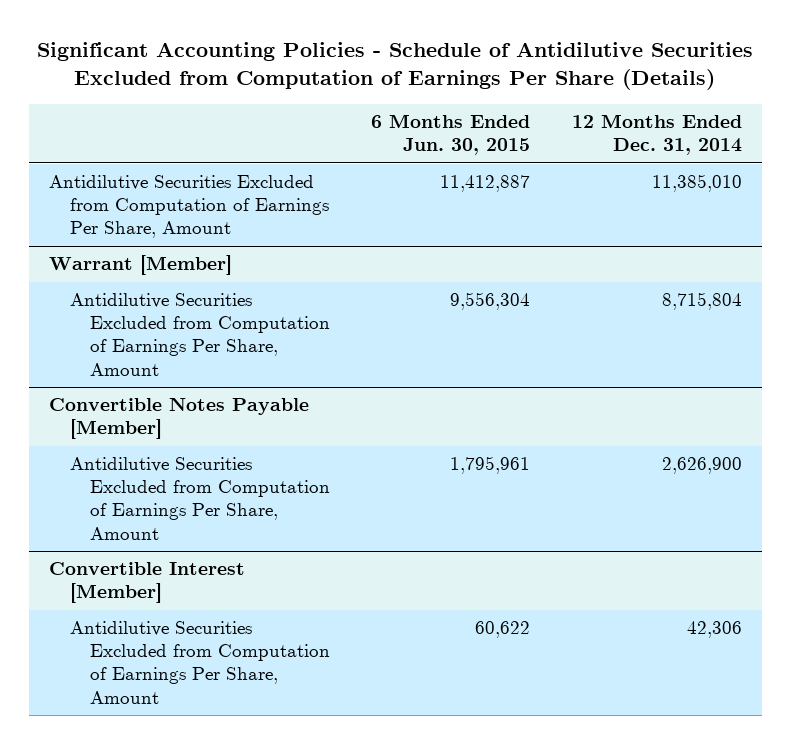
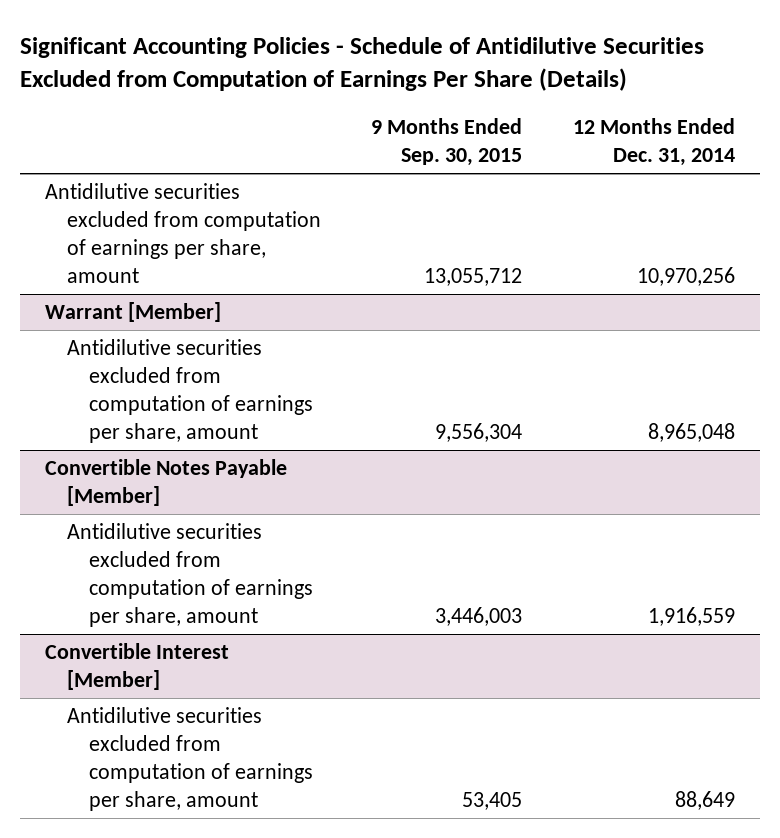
[371,114,531,156] 6 Months Ended Jun. 30, 2015 -> none
none -> [371,117,523,167] 9 Months Ended Sep. 30, 2015
[49,175,329,239] Antidilutive Securities Excluded from Computation of Earnings Per Share, Amount -> [45,183,322,284] Antidilutive securities excluded from computation of earnings per share, amount
[651,174,742,193] 11,385,010 -> [636,267,735,287] 10,970,256
[69,293,331,376] Antidilutive Securities Excluded from Computation of Earnings Per Share, Amount -> [67,339,314,444] Antidilutive securities excluded from computation of earnings per share, amount
[661,292,742,311] 8,715,804 -> [647,423,735,443] 8,965,048
[69,457,331,540] Antidilutive Securities Excluded from Computation of Earnings Per Share, Amount -> [67,523,314,628] Antidilutive securities excluded from computation of earnings per share, amount
[661,457,742,475] 2,626,900 -> [647,607,735,627] 1,916,559
[69,621,331,704] Antidilutive Securities Excluded from Computation of Earnings Per Share, Amount -> [67,707,314,812] Antidilutive securities excluded from computation of earnings per share, amount
[686,621,742,639] 42,306 -> [674,791,735,811] 88,649

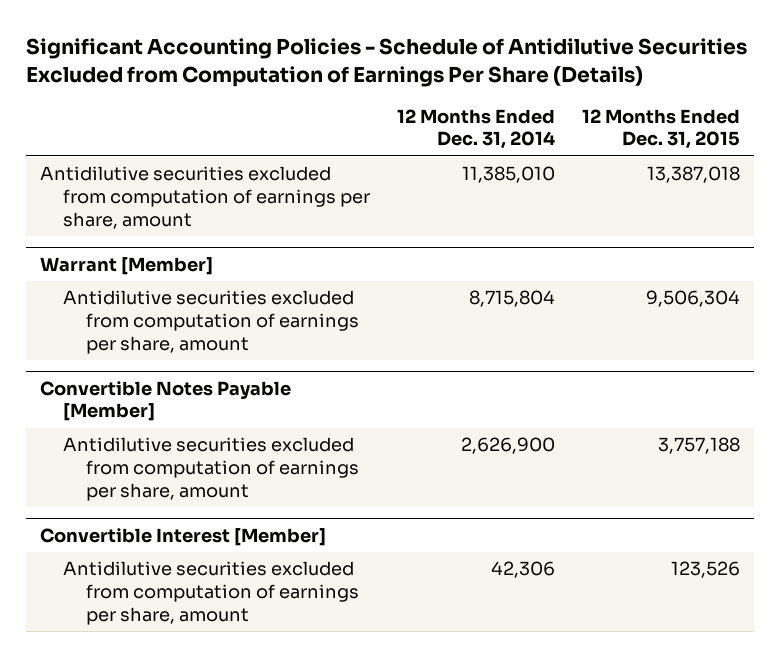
[371,117,523,167] 9 Months Ended Sep. 30, 2015 -> none
none -> [582,108,741,150] 12 Months Ended Dec. 31, 2015
[636,267,735,287] 10,970,256 -> [462,166,556,184] 11,385,010
[647,423,735,443] 8,965,048 -> [469,290,556,308] 8,715,804
[647,607,735,627] 1,916,559 -> [461,437,556,455] 2,626,900
[674,791,735,811] 88,649 -> [491,561,556,579] 42,306

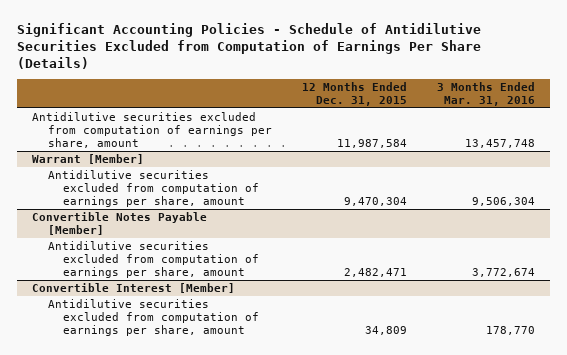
[397,108,556,150] 12 Months Ended Dec. 31, 2014 -> none
none -> [436,82,535,107] 3 Months Ended Mar. 31, 2016
[647,166,741,184] 13,387,018 -> [336,138,407,148] 11,987,584
[646,290,741,308] 9,506,304 -> [343,196,407,206] 9,470,304
[658,437,741,455] 3,757,188 -> [343,267,407,277] 2,482,471
[671,561,741,579] 123,526 -> [364,325,407,335] 34,809

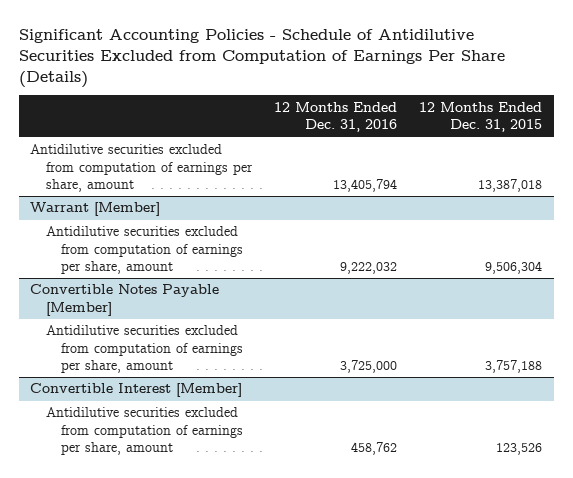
[436,82,535,107] 3 Months Ended Mar. 31, 2016 -> none
none -> [274,101,398,133] 12 Months Ended Dec. 31, 2016
[336,138,407,148] 11,987,584 -> [478,179,543,193] 13,387,018
[343,196,407,206] 9,470,304 -> [485,261,543,275] 9,506,304
[343,267,407,277] 2,482,471 -> [485,360,543,374] 3,757,188
[364,325,407,335] 34,809 -> [496,443,543,456] 123,526

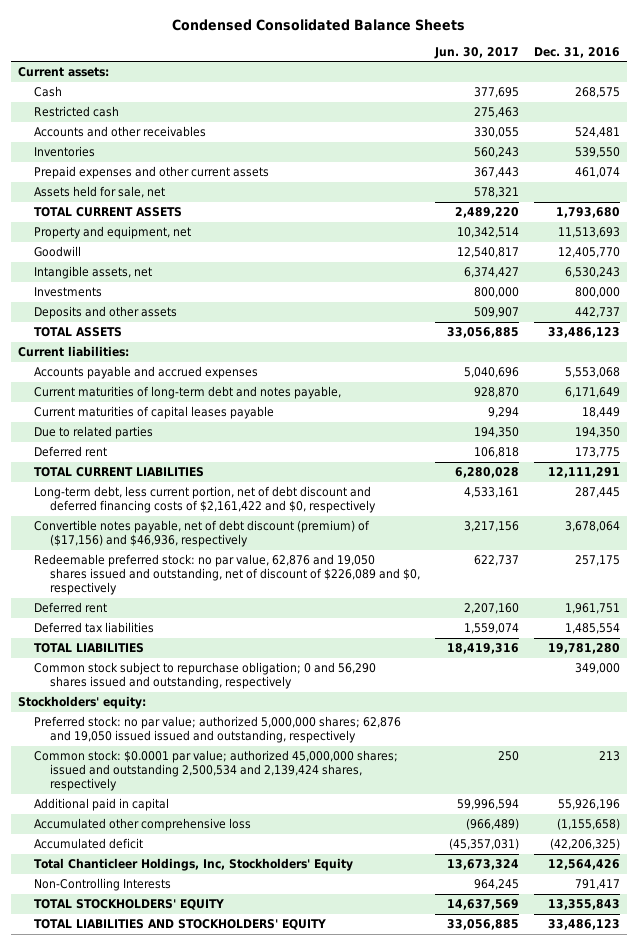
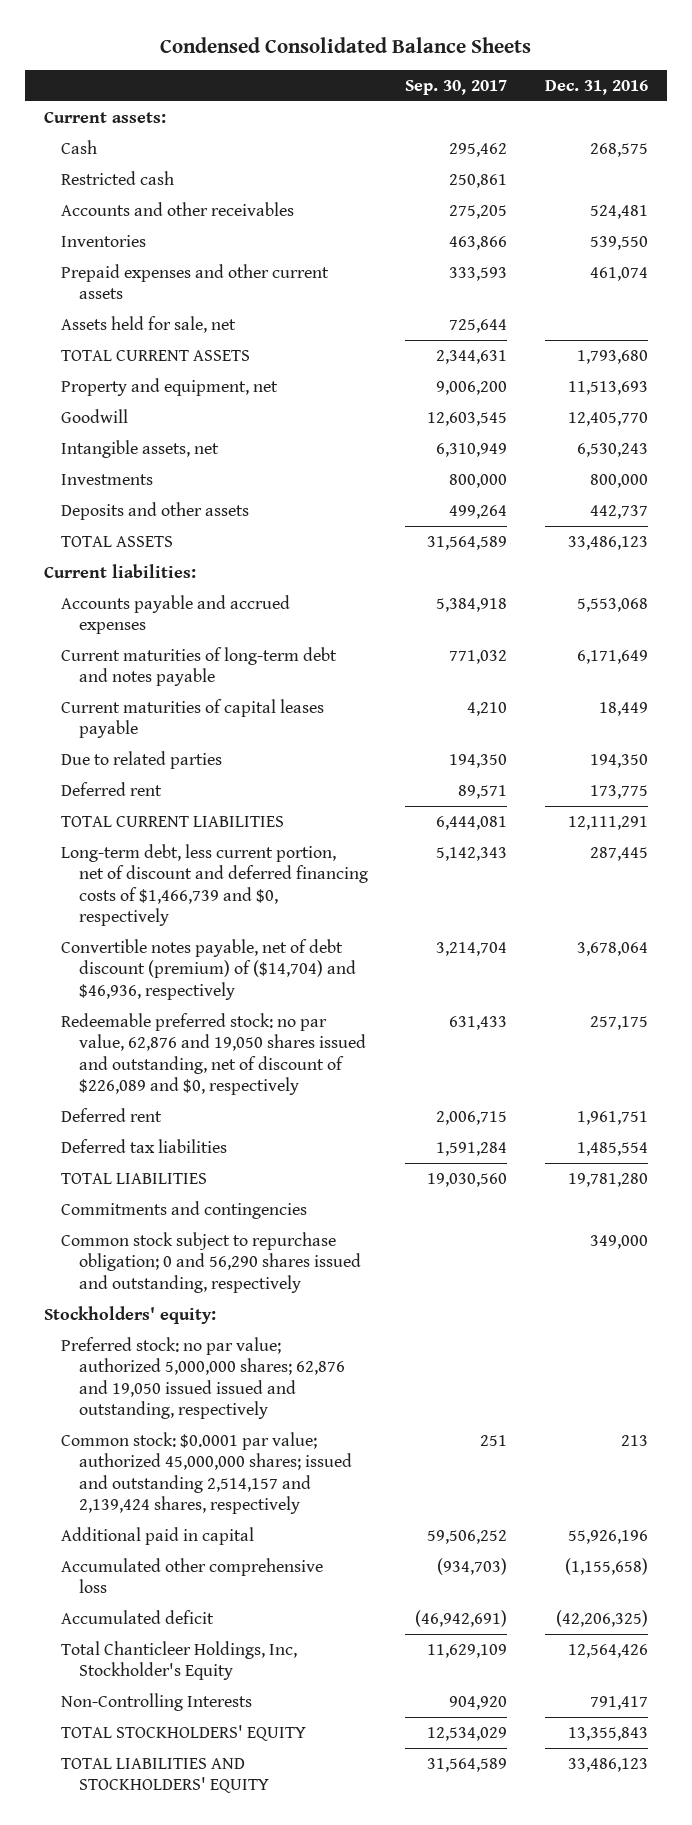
[433,46,519,59] Jun. 30, 2017 -> none
none -> [405,80,508,96] Sep. 30, 2017
[34,386,342,400] Current maturities of long-term debt and notes payable, -> [61,646,338,687] Current maturities of long-term debt and notes payable
[34,486,377,514] Long-term debt, less current portion, net of debt discount and deferred financing costs of $2,161,422 and $0, respectively -> [61,843,368,927] Long-term debt, less current portion, net of discount and deferred financing costs of $1,466,739 and $0, respectively
[34,520,371,548] Convertible notes payable, net of debt discount (premium) of ($17,156) and $46,936, respectively -> [61,938,356,1000] Convertible notes payable, net of debt discount (premium) of ($14,704) and $46,936, respectively
none -> [61,1200,308,1219] Commitments and contingencies
[34,750,399,792] Common stock: $0.0001 par value; authorized 45,000,000 shares; issued and outstanding 2,500,534 and 2,139,424 shares, respectively -> [61,1431,352,1515] Common stock: $0.0001 par value; authorized 45,000,000 shares; issued and outstanding 2,514,157 and 2,139,424 shares, respectively
[34,858,354,872] Total Chanticleer Holdings, Inc, Stockholders' Equity -> [61,1640,298,1681] Total Chanticleer Holdings, Inc, Stockholder's Equity

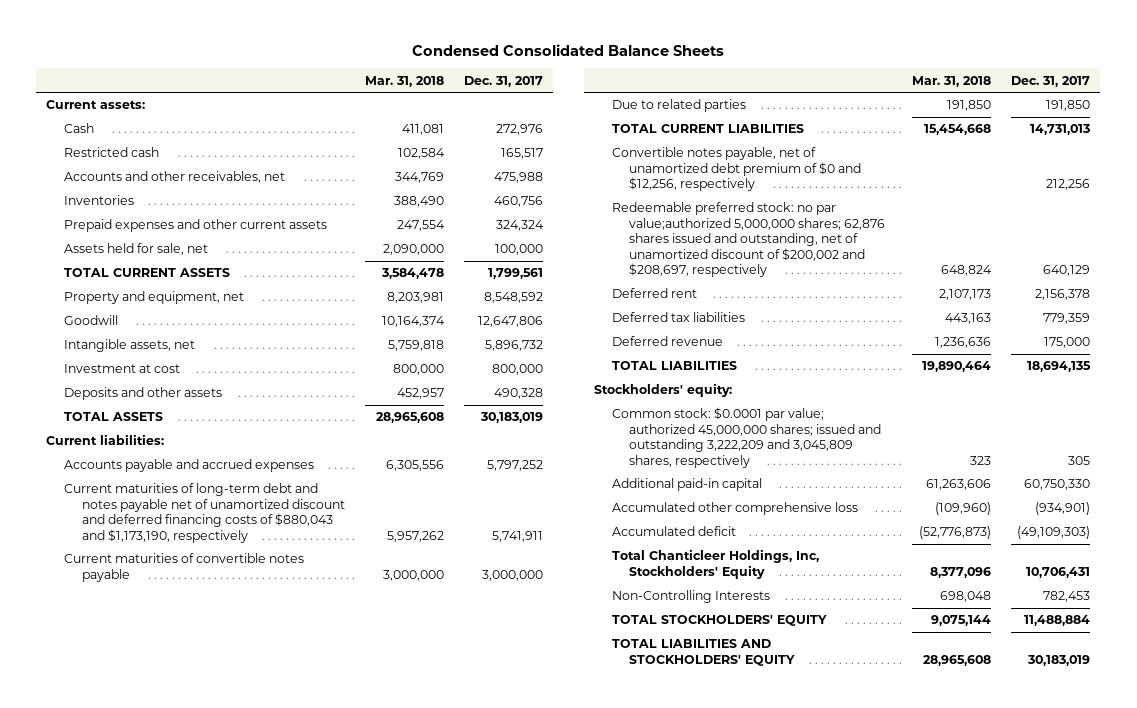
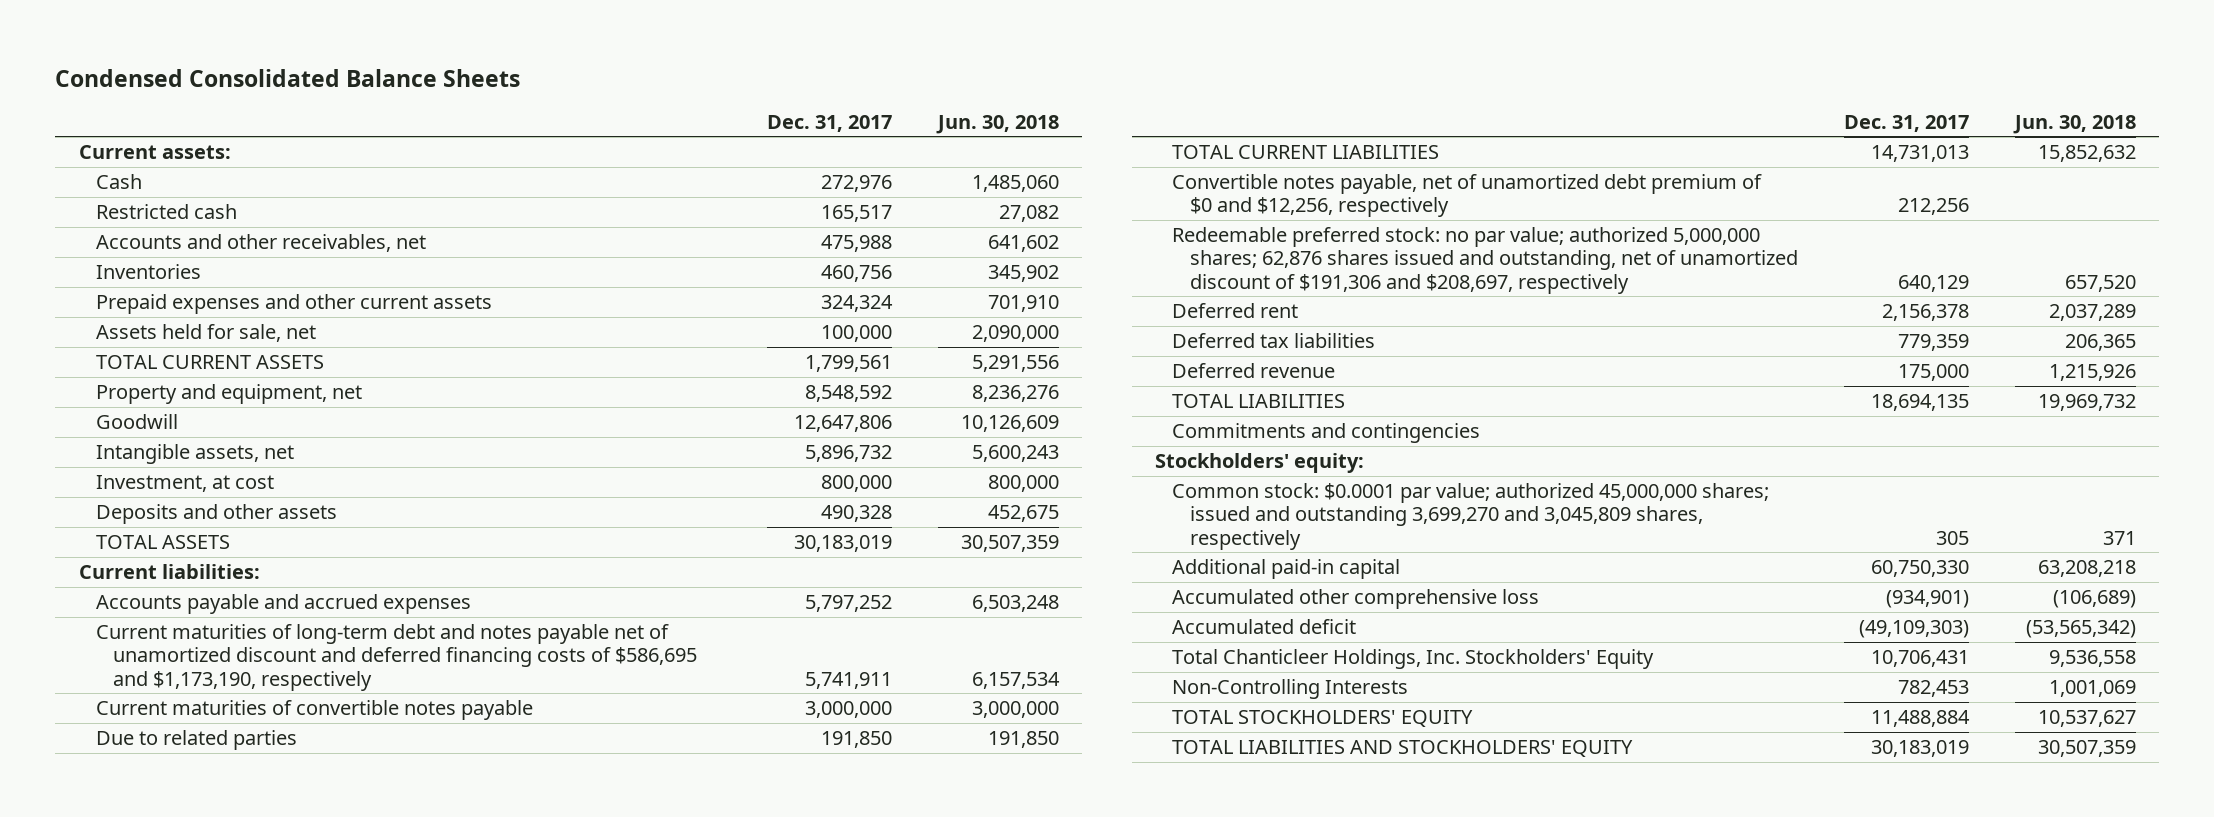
[364,75,444,87] Mar. 31, 2018 -> none
none -> [936,114,1060,134] Jun. 30, 2018
[64,364,181,374] Investment at cost -> [95,475,274,493] Investment, at cost
[64,483,345,543] Current maturities of long-term debt and notes payable net of unamortized discount and deferred financing costs of $880,043 and $1,173,190, respectively -> [95,624,697,691] Current maturities of long-term debt and notes payable net of unamortized discount and deferred financing costs of $586,695 and $1,173,190, respectively
[611,202,886,277] Redeemable preferred stock: no par value;authorized 5,000,000 shares; 62,876 shares issued and outstanding, net of unamortized discount of $200,002 and $208,697, respectively -> [1172,227,1798,294] Redeemable preferred stock: no par value; authorized 5,000,000 shares; 62,876 shares issued and outstanding, net of unamortized discount of $191,306 and $208,697, respectively
none -> [1172,423,1481,444] Commitments and contingencies
[611,407,882,468] Common stock: $0.0001 par value; authorized 45,000,000 shares; issued and outstanding 3,222,209 and 3,045,809 shares, respectively -> [1172,483,1770,550] Common stock: $0.0001 par value; authorized 45,000,000 shares; issued and outstanding 3,699,270 and 3,045,809 shares, respectively
[611,549,819,579] Total Chanticleer Holdings, Inc, Stockholders' Equity -> [1172,649,1655,670] Total Chanticleer Holdings, Inc. Stockholders' Equity

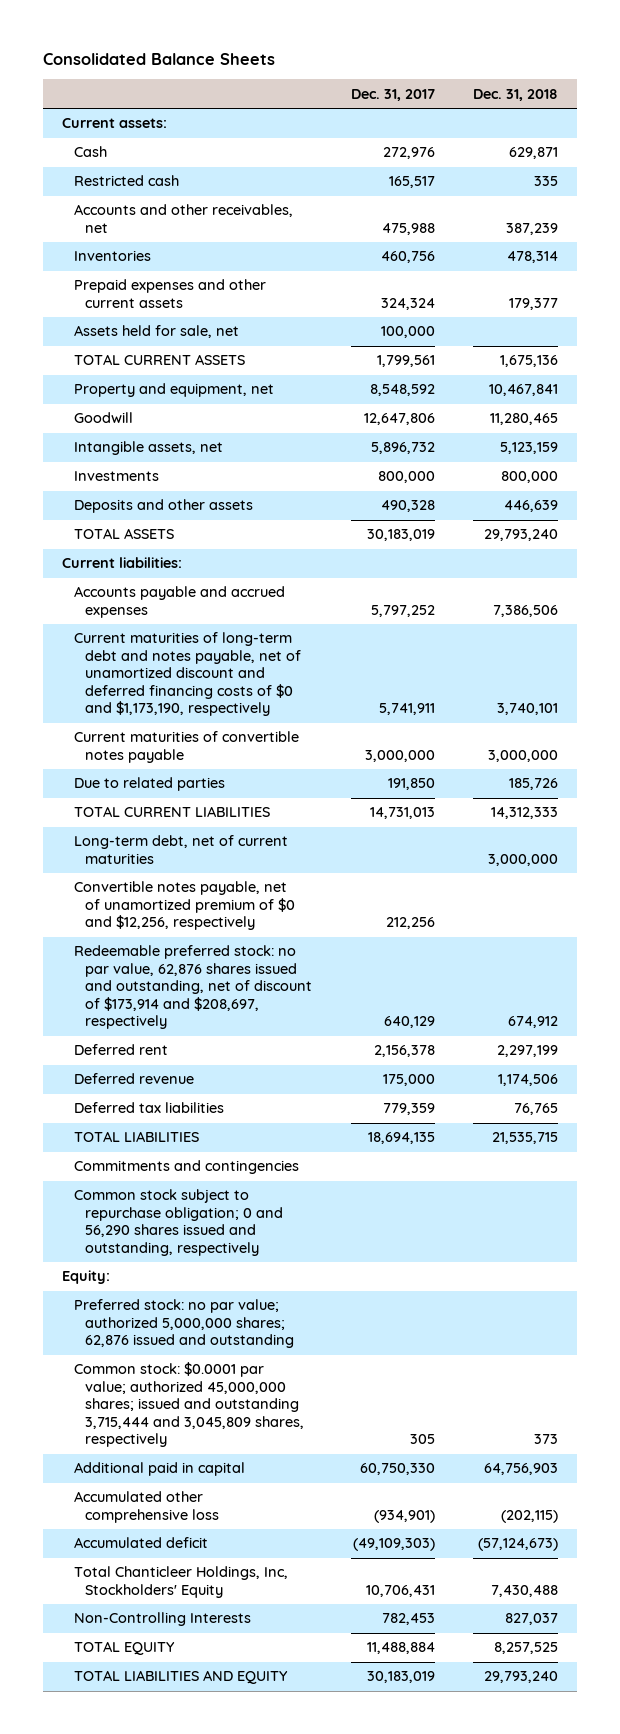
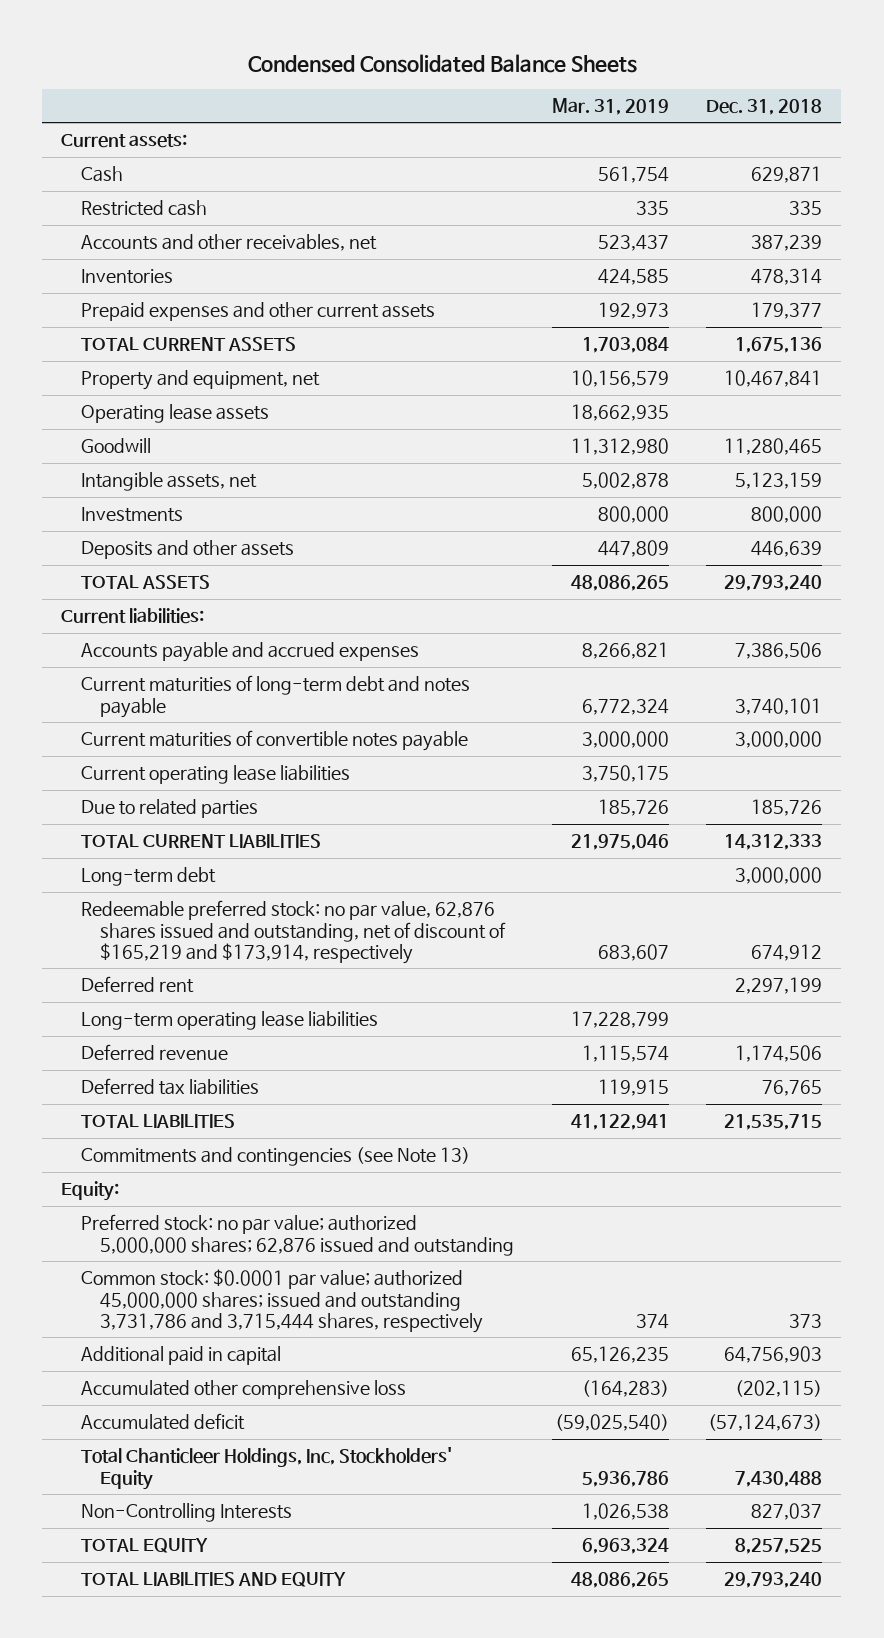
[42,53,275,66] Consolidated Balance Sheets -> [247,53,637,73] Condensed Consolidated Balance Sheets
[350,88,435,101] Dec. 31, 2017 -> none
none -> [551,97,669,115] Mar. 31, 2019
[73,325,239,339] Assets held for sale, net -> none
none -> [80,404,269,424] Operating lease assets
[73,632,301,717] Current maturities of long-term debt and notes payable, net of unamortized discount and deferred financing costs of $0 and $1,173,190, respectively -> [80,675,470,718] Current maturities of long-term debt and notes payable
none -> [80,765,350,785] Current operating lease liabilities
[73,881,295,931] Convertible notes payable, net of unamortized premium of $0 and $12,256, respectively -> none
[73,835,288,864] Long-term debt, net of current maturities -> [80,867,216,887] Long-term debt
[73,945,312,1030] Redeemable preferred stock: no par value, 62,876 shares issued and outstanding, net of discount of $173,914 and $208,697, respectively -> [80,900,506,965] Redeemable preferred stock: no par value, 62,876 shares issued and outstanding, net of discount of $165,219 and $173,914, respectively
none -> [80,1011,378,1031] Long-term operating lease liabilities
[73,1189,283,1256] Common stock subject to repurchase obligation; 0 and 56,290 shares issued and outstanding, respectively -> none
[73,1160,299,1175] Commitments and contingencies -> [80,1147,470,1167] Commitments and contingencies (see Note 13)
[73,1362,304,1448] Common stock: $0.0001 par value; authorized 45,000,000 shares; issued and outstanding 3,715,444 and 3,045,809 shares, respectively -> [80,1269,483,1334] Common stock: $0.0001 par value; authorized 45,000,000 shares; issued and outstanding 3,731,786 and 3,715,444 shares, respectively

